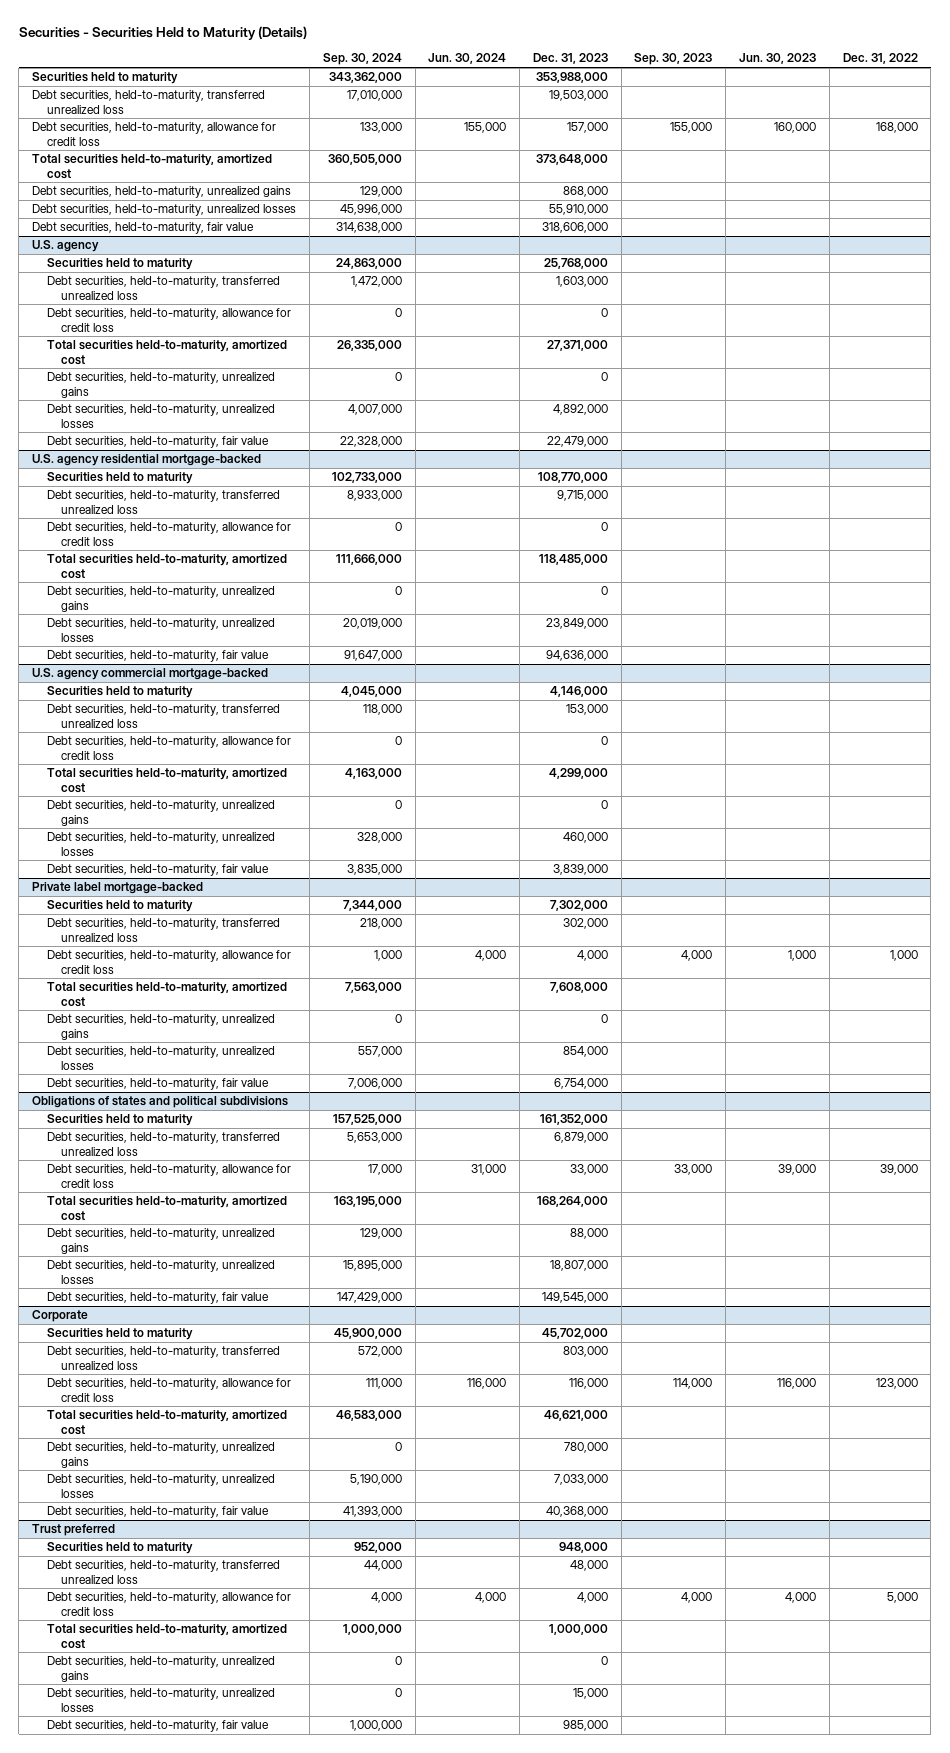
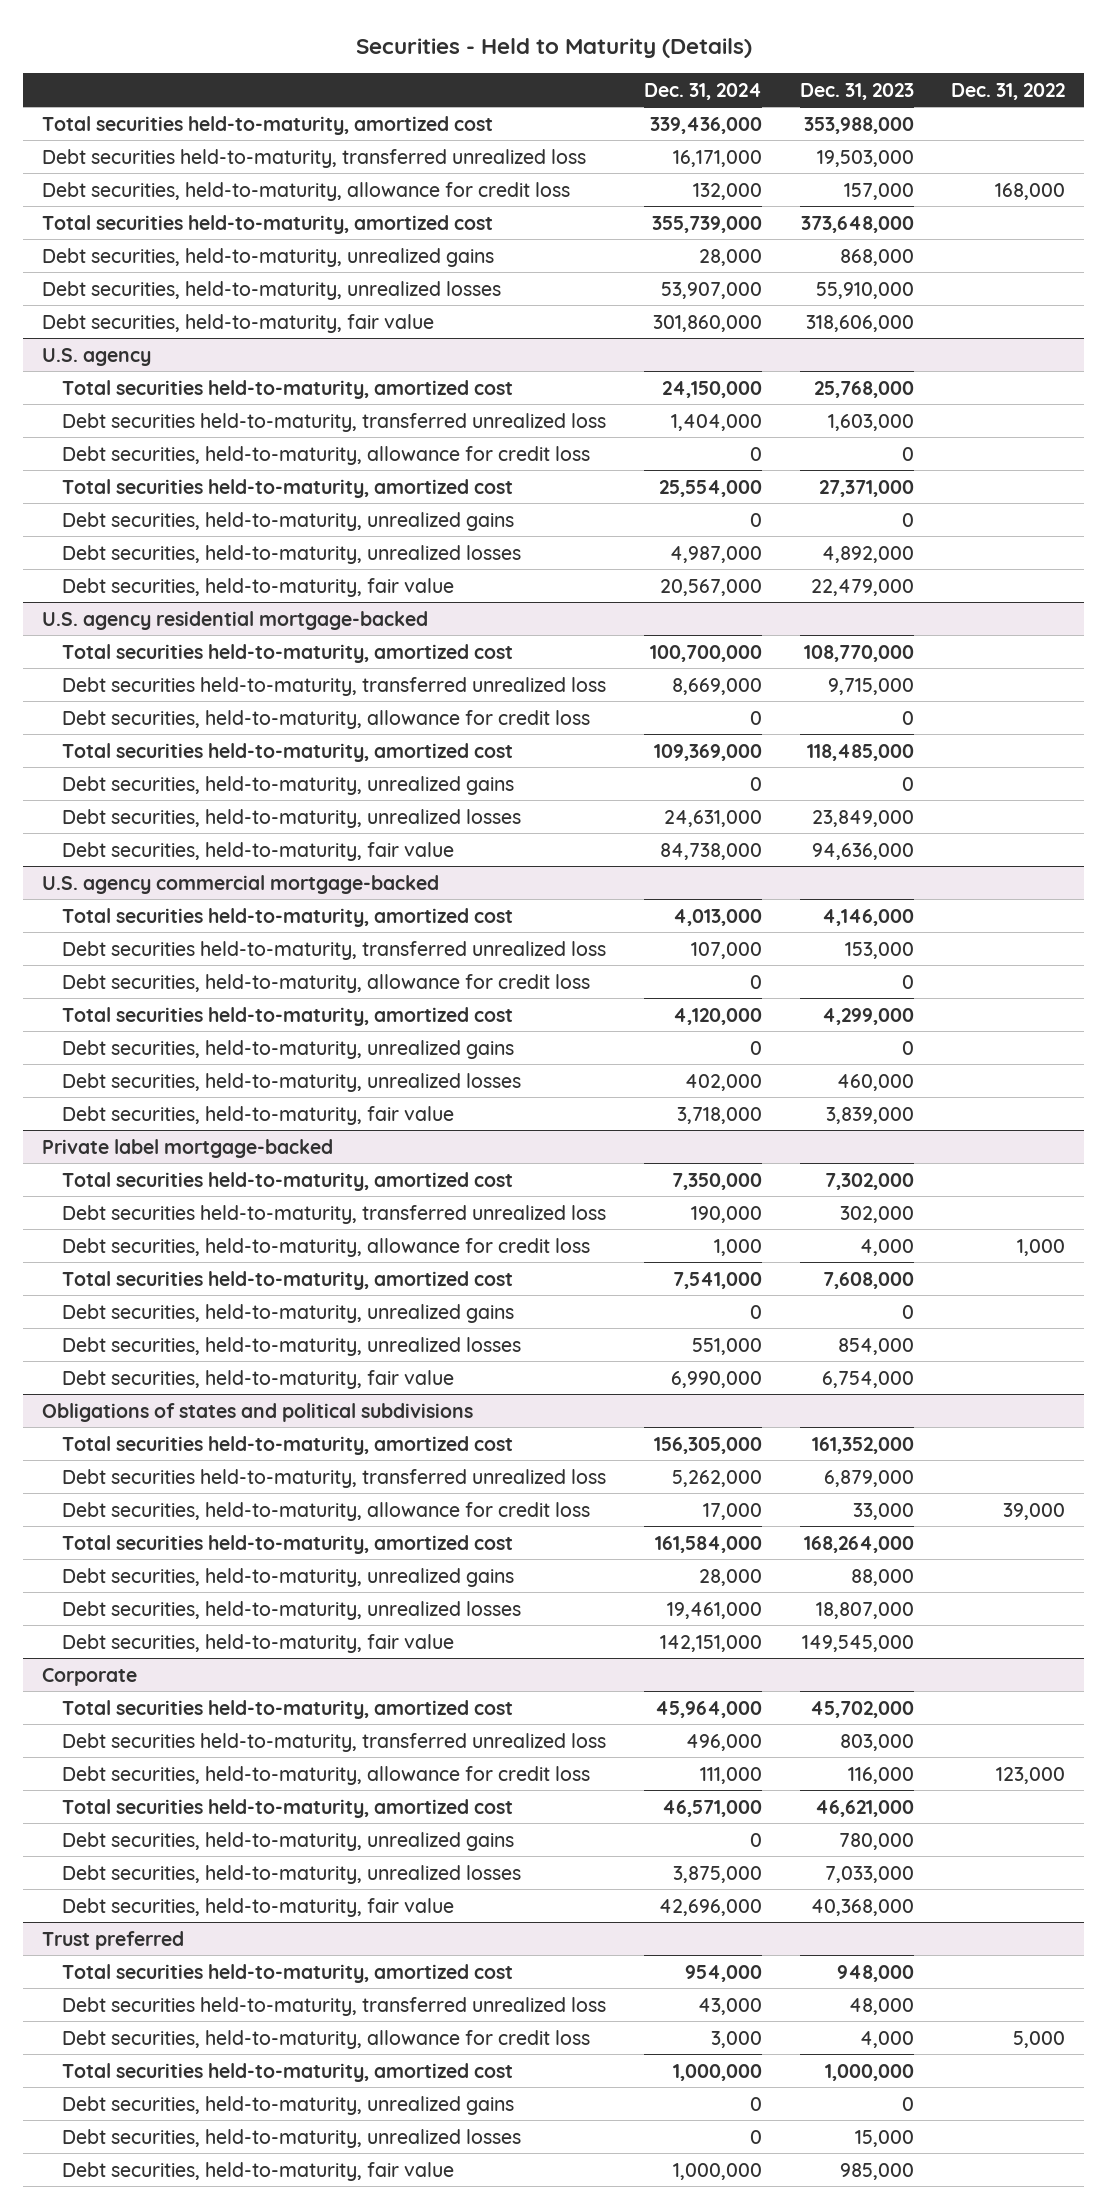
[18,26,307,41] Securities - Securities Held to Maturity (Details) -> [355,37,752,58] Securities - Held to Maturity (Details)
[322,53,402,66] Sep. 30, 2024 -> none
[428,53,507,65] Jun. 30, 2024 -> none
[634,53,713,66] Sep. 30, 2023 -> none
[738,53,816,65] Jun. 30, 2023 -> none
none -> [644,82,763,100] Dec. 31, 2024
[32,72,179,85] Securities held to maturity -> [42,115,494,135] Total securities held-to-maturity, amortized cost
[32,90,266,114] Debt securities, held-to-maturity, transferred unrealized loss -> [42,148,587,168] Debt securities held-to-maturity, transferred unrealized loss
[46,258,193,271] Securities held to maturity -> [62,379,514,399] Total securities held-to-maturity, amortized cost
[46,276,280,300] Debt securities, held-to-maturity, transferred unrealized loss -> [62,412,607,432] Debt securities held-to-maturity, transferred unrealized loss
[46,472,193,485] Securities held to maturity -> [62,643,514,663] Total securities held-to-maturity, amortized cost
[46,490,280,514] Debt securities, held-to-maturity, transferred unrealized loss -> [62,676,607,696] Debt securities held-to-maturity, transferred unrealized loss
[46,686,193,699] Securities held to maturity -> [62,907,514,927] Total securities held-to-maturity, amortized cost
[46,704,280,728] Debt securities, held-to-maturity, transferred unrealized loss -> [62,940,607,960] Debt securities held-to-maturity, transferred unrealized loss
[46,900,193,913] Securities held to maturity -> [62,1171,514,1191] Total securities held-to-maturity, amortized cost
[46,918,280,942] Debt securities, held-to-maturity, transferred unrealized loss -> [62,1204,607,1224] Debt securities held-to-maturity, transferred unrealized loss
[46,1114,193,1127] Securities held to maturity -> [62,1435,514,1455] Total securities held-to-maturity, amortized cost
[46,1132,280,1156] Debt securities, held-to-maturity, transferred unrealized loss -> [62,1468,607,1488] Debt securities held-to-maturity, transferred unrealized loss
[46,1328,193,1341] Securities held to maturity -> [62,1699,514,1719] Total securities held-to-maturity, amortized cost
[46,1346,280,1370] Debt securities, held-to-maturity, transferred unrealized loss -> [62,1732,607,1752] Debt securities held-to-maturity, transferred unrealized loss
[46,1542,193,1555] Securities held to maturity -> [62,1963,514,1983] Total securities held-to-maturity, amortized cost
[46,1560,280,1584] Debt securities, held-to-maturity, transferred unrealized loss -> [62,1996,607,2016] Debt securities held-to-maturity, transferred unrealized loss

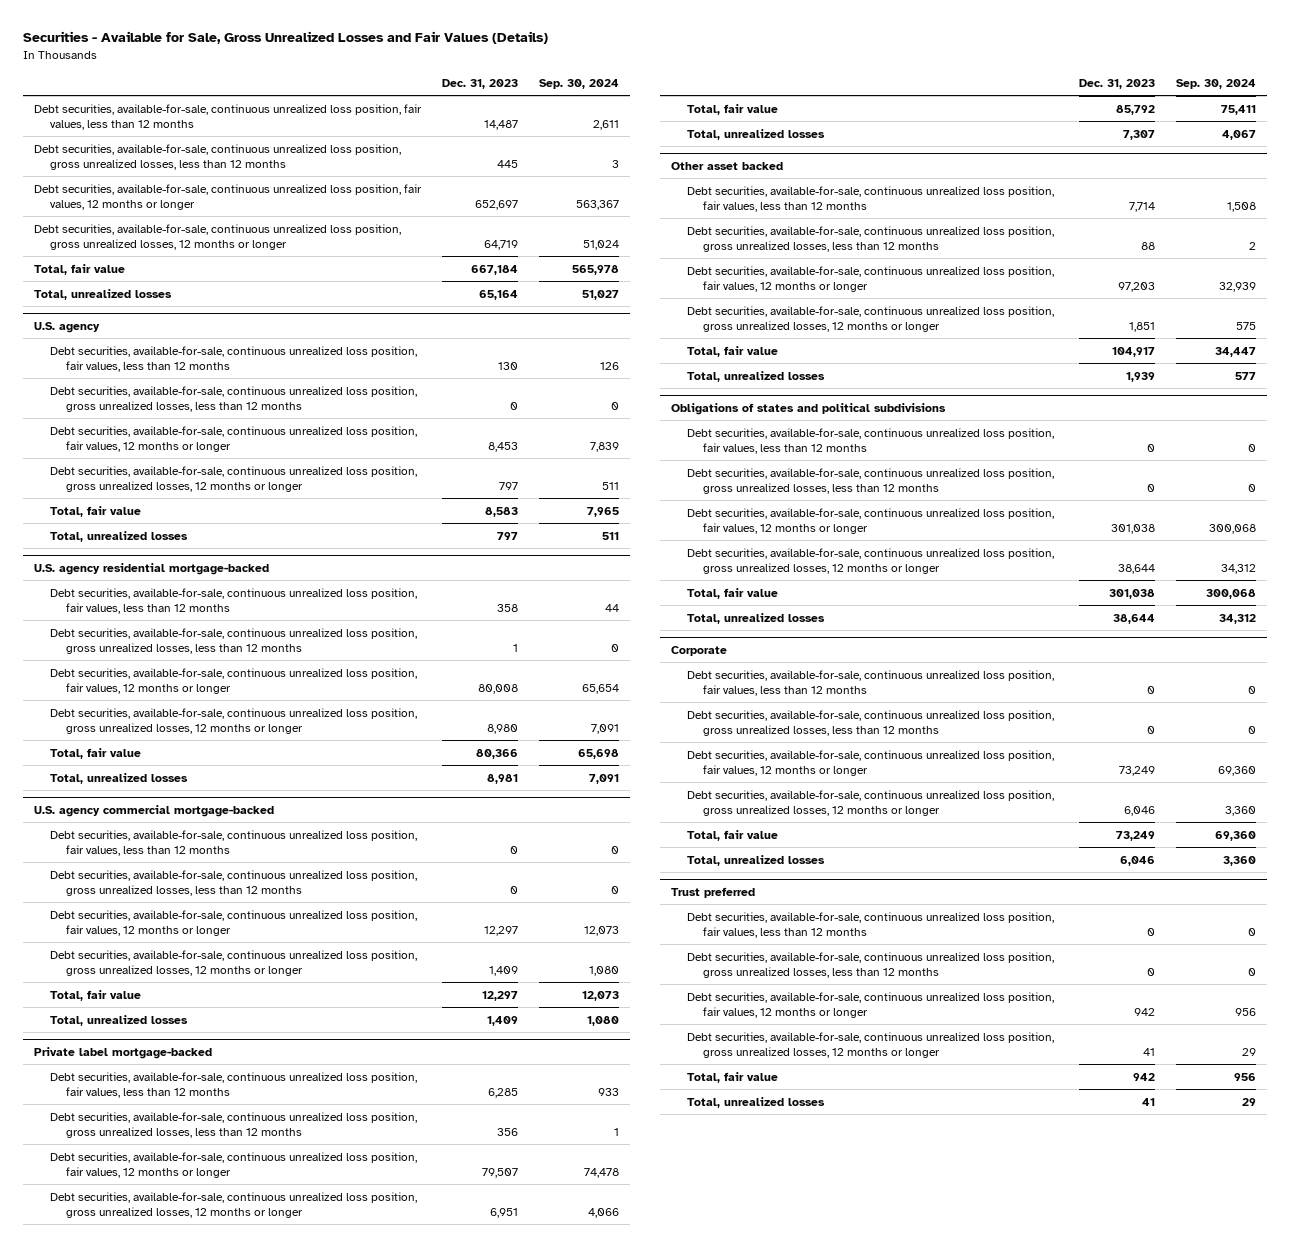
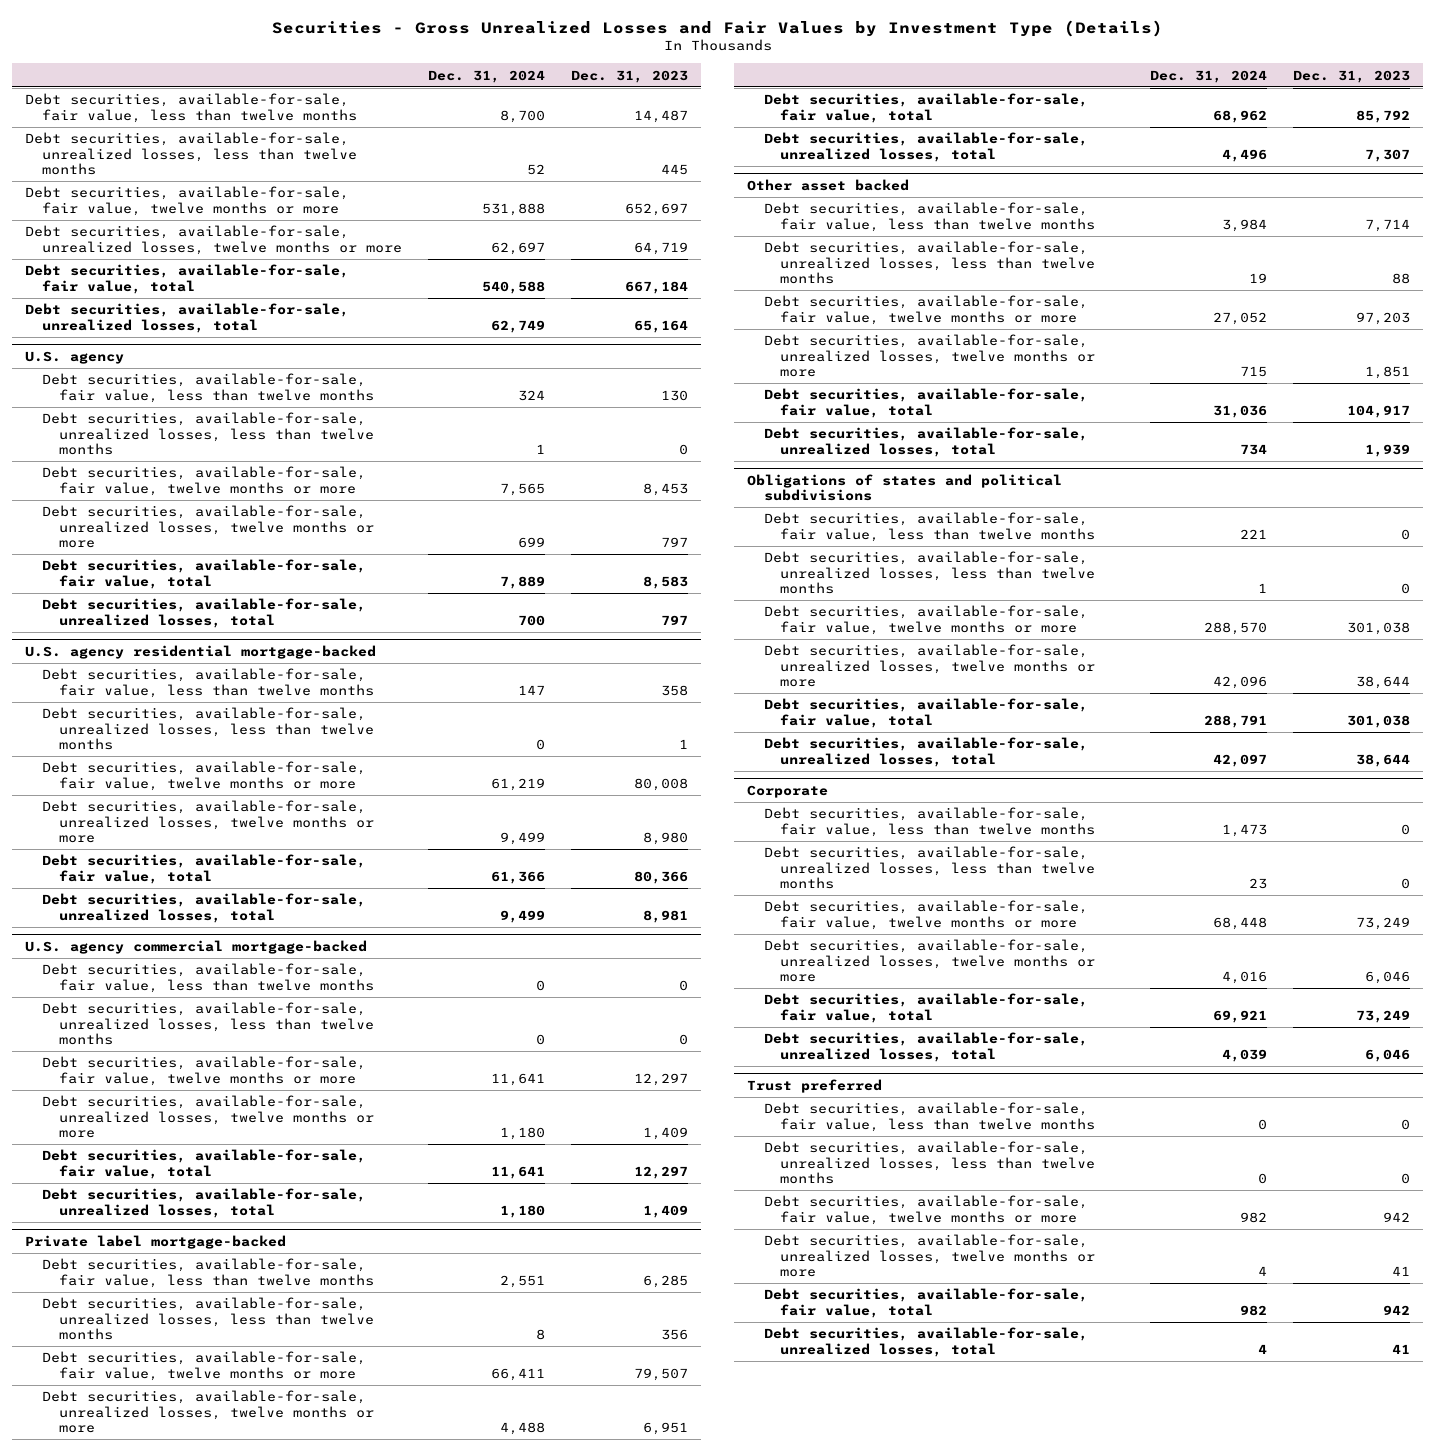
[22,30,548,44] Securities - Available for Sale, Gross Unrealized Losses and Fair Values (Details) -> [271,19,1163,37] Securities - Gross Unrealized Losses and Fair Values by Investment Type (Details)
[538,79,619,90] Sep. 30, 2024 -> none
none -> [428,69,546,83] Dec. 31, 2024
[33,103,422,130] Debt securities, available-for-sale, continuous unrealized loss position, fair values, less than 12 months -> [25,93,357,123] Debt securities, available-for-sale, fair value, less than twelve months
[33,143,401,170] Debt securities, available-for-sale, continuous unrealized loss position, gross unrealized losses, less than 12 months -> [25,132,357,175] Debt securities, available-for-sale, unrealized losses, less than twelve months
[33,183,422,210] Debt securities, available-for-sale, continuous unrealized loss position, fair values, 12 months or longer -> [25,186,350,216] Debt securities, available-for-sale, fair value, twelve months or more
[33,223,401,250] Debt securities, available-for-sale, continuous unrealized loss position, gross unrealized losses, 12 months or longer -> [25,225,402,255] Debt securities, available-for-sale, unrealized losses, twelve months or more
[33,263,125,275] Total, fair value -> [25,264,350,294] Debt securities, available-for-sale, fair value, total
[33,288,172,300] Total, unrealized losses -> [25,303,350,333] Debt securities, available-for-sale, unrealized losses, total
[49,345,417,372] Debt securities, available-for-sale, continuous unrealized loss position, fair values, less than 12 months -> [41,373,374,403] Debt securities, available-for-sale, fair value, less than twelve months
[49,385,417,412] Debt securities, available-for-sale, continuous unrealized loss position, gross unrealized losses, less than 12 months -> [41,412,374,455] Debt securities, available-for-sale, unrealized losses, less than twelve months
[49,425,417,452] Debt securities, available-for-sale, continuous unrealized loss position, fair values, 12 months or longer -> [41,466,366,496] Debt securities, available-for-sale, fair value, twelve months or more
[49,465,417,492] Debt securities, available-for-sale, continuous unrealized loss position, gross unrealized losses, 12 months or longer -> [41,505,374,548] Debt securities, available-for-sale, unrealized losses, twelve months or more
[49,505,141,517] Total, fair value -> [41,559,366,589] Debt securities, available-for-sale, fair value, total
[49,530,188,542] Total, unrealized losses -> [41,598,366,628] Debt securities, available-for-sale, unrealized losses, total
[49,587,417,614] Debt securities, available-for-sale, continuous unrealized loss position, fair values, less than 12 months -> [41,668,374,698] Debt securities, available-for-sale, fair value, less than twelve months
[49,627,417,654] Debt securities, available-for-sale, continuous unrealized loss position, gross unrealized losses, less than 12 months -> [41,707,374,750] Debt securities, available-for-sale, unrealized losses, less than twelve months
[49,667,417,694] Debt securities, available-for-sale, continuous unrealized loss position, fair values, 12 months or longer -> [41,761,366,791] Debt securities, available-for-sale, fair value, twelve months or more
[49,707,417,734] Debt securities, available-for-sale, continuous unrealized loss position, gross unrealized losses, 12 months or longer -> [41,800,374,843] Debt securities, available-for-sale, unrealized losses, twelve months or more
[49,747,141,759] Total, fair value -> [41,854,366,884] Debt securities, available-for-sale, fair value, total
[49,772,188,784] Total, unrealized losses -> [41,893,366,923] Debt securities, available-for-sale, unrealized losses, total
[49,829,417,856] Debt securities, available-for-sale, continuous unrealized loss position, fair values, less than 12 months -> [41,963,374,993] Debt securities, available-for-sale, fair value, less than twelve months
[49,869,417,896] Debt securities, available-for-sale, continuous unrealized loss position, gross unrealized losses, less than 12 months -> [41,1002,374,1045] Debt securities, available-for-sale, unrealized losses, less than twelve months
[49,909,417,936] Debt securities, available-for-sale, continuous unrealized loss position, fair values, 12 months or longer -> [41,1056,366,1086] Debt securities, available-for-sale, fair value, twelve months or more
[49,949,417,976] Debt securities, available-for-sale, continuous unrealized loss position, gross unrealized losses, 12 months or longer -> [41,1095,374,1138] Debt securities, available-for-sale, unrealized losses, twelve months or more
[49,989,141,1001] Total, fair value -> [41,1149,366,1179] Debt securities, available-for-sale, fair value, total
[49,1014,188,1026] Total, unrealized losses -> [41,1188,366,1218] Debt securities, available-for-sale, unrealized losses, total
[49,1071,417,1098] Debt securities, available-for-sale, continuous unrealized loss position, fair values, less than 12 months -> [41,1258,374,1288] Debt securities, available-for-sale, fair value, less than twelve months
[49,1111,417,1138] Debt securities, available-for-sale, continuous unrealized loss position, gross unrealized losses, less than 12 months -> [41,1297,374,1340] Debt securities, available-for-sale, unrealized losses, less than twelve months
[49,1151,417,1178] Debt securities, available-for-sale, continuous unrealized loss position, fair values, 12 months or longer -> [41,1351,366,1381] Debt securities, available-for-sale, fair value, twelve months or more
[49,1191,417,1218] Debt securities, available-for-sale, continuous unrealized loss position, gross unrealized losses, 12 months or longer -> [41,1390,374,1433] Debt securities, available-for-sale, unrealized losses, twelve months or more
[686,103,778,115] Total, fair value -> [763,93,1088,123] Debt securities, available-for-sale, fair value, total
[686,128,825,140] Total, unrealized losses -> [763,132,1088,162] Debt securities, available-for-sale, unrealized losses, total
[686,185,1054,212] Debt securities, available-for-sale, continuous unrealized loss position, fair values, less than 12 months -> [763,202,1096,232] Debt securities, available-for-sale, fair value, less than twelve months
[686,225,1054,252] Debt securities, available-for-sale, continuous unrealized loss position, gross unrealized losses, less than 12 months -> [763,241,1096,284] Debt securities, available-for-sale, unrealized losses, less than twelve months
[686,265,1054,292] Debt securities, available-for-sale, continuous unrealized loss position, fair values, 12 months or longer -> [763,295,1088,325] Debt securities, available-for-sale, fair value, twelve months or more
[686,305,1054,332] Debt securities, available-for-sale, continuous unrealized loss position, gross unrealized losses, 12 months or longer -> [763,334,1096,377] Debt securities, available-for-sale, unrealized losses, twelve months or more
[686,345,778,357] Total, fair value -> [763,388,1088,418] Debt securities, available-for-sale, fair value, total
[686,370,825,382] Total, unrealized losses -> [763,427,1088,457] Debt securities, available-for-sale, unrealized losses, total
[686,427,1054,454] Debt securities, available-for-sale, continuous unrealized loss position, fair values, less than 12 months -> [763,512,1096,542] Debt securities, available-for-sale, fair value, less than twelve months
[686,467,1054,494] Debt securities, available-for-sale, continuous unrealized loss position, gross unrealized losses, less than 12 months -> [763,551,1096,594] Debt securities, available-for-sale, unrealized losses, less than twelve months
[686,507,1054,534] Debt securities, available-for-sale, continuous unrealized loss position, fair values, 12 months or longer -> [763,605,1088,635] Debt securities, available-for-sale, fair value, twelve months or more
[686,547,1054,574] Debt securities, available-for-sale, continuous unrealized loss position, gross unrealized losses, 12 months or longer -> [763,644,1096,687] Debt securities, available-for-sale, unrealized losses, twelve months or more
[686,587,778,599] Total, fair value -> [763,698,1088,728] Debt securities, available-for-sale, fair value, total
[686,612,825,624] Total, unrealized losses -> [763,737,1088,767] Debt securities, available-for-sale, unrealized losses, total
[686,669,1054,696] Debt securities, available-for-sale, continuous unrealized loss position, fair values, less than 12 months -> [763,807,1096,837] Debt securities, available-for-sale, fair value, less than twelve months
[686,709,1054,736] Debt securities, available-for-sale, continuous unrealized loss position, gross unrealized losses, less than 12 months -> [763,846,1096,889] Debt securities, available-for-sale, unrealized losses, less than twelve months
[686,749,1054,776] Debt securities, available-for-sale, continuous unrealized loss position, fair values, 12 months or longer -> [763,900,1088,930] Debt securities, available-for-sale, fair value, twelve months or more
[686,789,1054,816] Debt securities, available-for-sale, continuous unrealized loss position, gross unrealized losses, 12 months or longer -> [763,939,1096,982] Debt securities, available-for-sale, unrealized losses, twelve months or more
[686,829,778,841] Total, fair value -> [763,993,1088,1023] Debt securities, available-for-sale, fair value, total
[686,854,825,866] Total, unrealized losses -> [763,1032,1088,1062] Debt securities, available-for-sale, unrealized losses, total
[686,911,1054,938] Debt securities, available-for-sale, continuous unrealized loss position, fair values, less than 12 months -> [763,1102,1096,1132] Debt securities, available-for-sale, fair value, less than twelve months
[686,951,1054,978] Debt securities, available-for-sale, continuous unrealized loss position, gross unrealized losses, less than 12 months -> [763,1141,1096,1184] Debt securities, available-for-sale, unrealized losses, less than twelve months
[686,991,1054,1018] Debt securities, available-for-sale, continuous unrealized loss position, fair values, 12 months or longer -> [763,1195,1088,1225] Debt securities, available-for-sale, fair value, twelve months or more
[686,1031,1054,1058] Debt securities, available-for-sale, continuous unrealized loss position, gross unrealized losses, 12 months or longer -> [763,1234,1096,1277] Debt securities, available-for-sale, unrealized losses, twelve months or more
[686,1071,778,1083] Total, fair value -> [763,1288,1088,1318] Debt securities, available-for-sale, fair value, total
[686,1096,825,1108] Total, unrealized losses -> [763,1327,1088,1357] Debt securities, available-for-sale, unrealized losses, total

